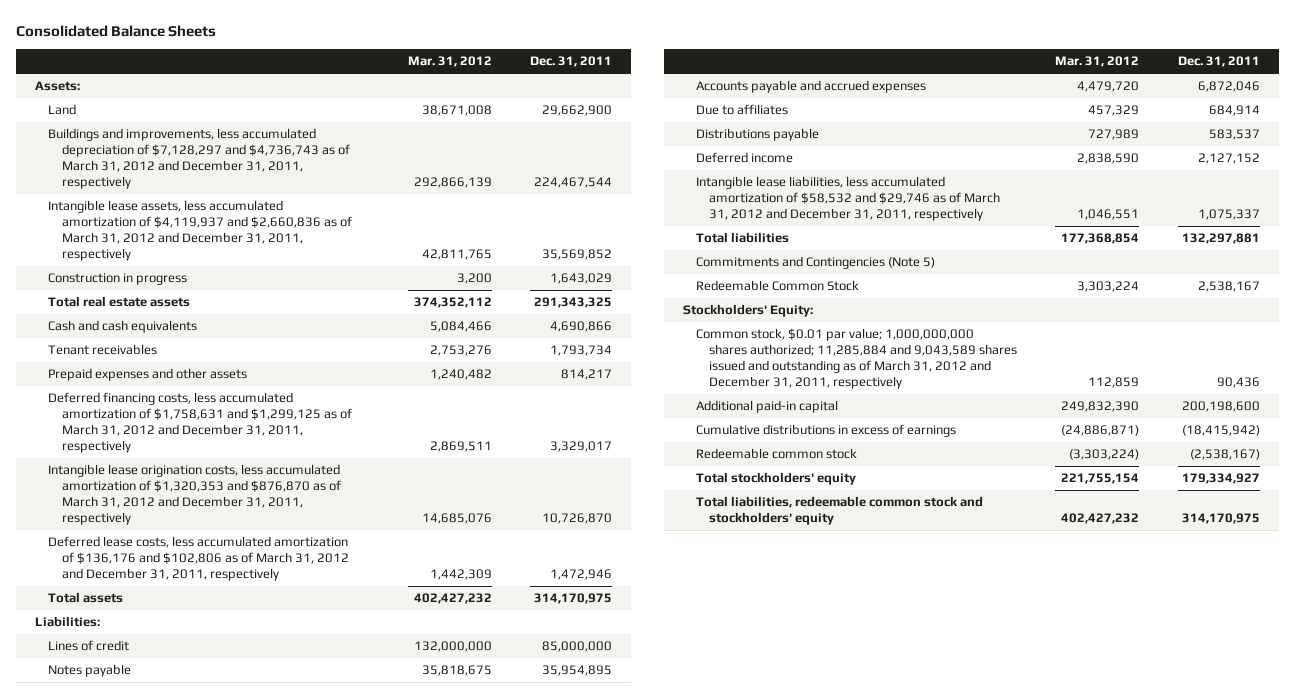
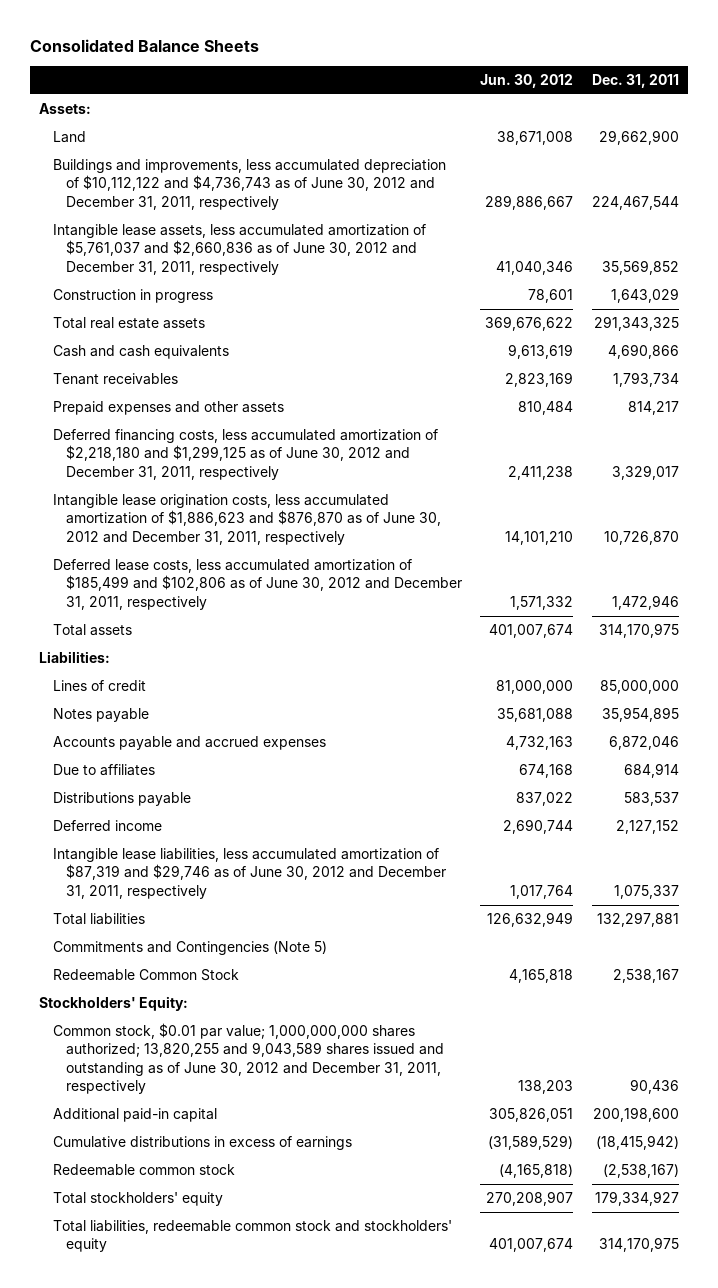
[407,56,492,68] Mar. 31, 2012 -> none
none -> [480,73,574,88] Jun. 30, 2012
[48,128,350,190] Buildings and improvements, less accumulated depreciation of $7,128,297 and $4,736,743 as of March 31, 2012 and December 31, 2011, respectively -> [52,159,446,210] Buildings and improvements, less accumulated depreciation of $10,112,122 and $4,736,743 as of June 30, 2012 and December 31, 2011, respectively
[48,200,352,262] Intangible lease assets, less accumulated amortization of $4,119,937 and $2,660,836 as of March 31, 2012 and December 31, 2011, respectively -> [52,224,426,275] Intangible lease assets, less accumulated amortization of $5,761,037 and $2,660,836 as of June 30, 2012 and December 31, 2011, respectively
[48,392,352,454] Deferred financing costs, less accumulated amortization of $1,758,631 and $1,299,125 as of March 31, 2012 and December 31, 2011, respectively -> [52,429,438,480] Deferred financing costs, less accumulated amortization of $2,218,180 and $1,299,125 as of June 30, 2012 and December 31, 2011, respectively
[48,464,341,526] Intangible lease origination costs, less accumulated amortization of $1,320,353 and $876,870 as of March 31, 2012 and December 31, 2011, respectively -> [52,494,442,545] Intangible lease origination costs, less accumulated amortization of $1,886,623 and $876,870 as of June 30, 2012 and December 31, 2011, respectively
[48,536,349,582] Deferred lease costs, less accumulated amortization of $136,176 and $102,806 as of March 31, 2012 and December 31, 2011, respectively -> [52,559,463,610] Deferred lease costs, less accumulated amortization of $185,499 and $102,806 as of June 30, 2012 and December 31, 2011, respectively
[695,176,1001,222] Intangible lease liabilities, less accumulated amortization of $58,532 and $29,746 as of March 31, 2012 and December 31, 2011, respectively -> [52,848,447,899] Intangible lease liabilities, less accumulated amortization of $87,319 and $29,746 as of June 30, 2012 and December 31, 2011, respectively
[695,328,1018,390] Common stock, $0.01 par value; 1,000,000,000 shares authorized; 11,285,884 and 9,043,589 shares issued and outstanding as of March 31, 2012 and December 31, 2011, respectively -> [52,1023,445,1094] Common stock, $0.01 par value; 1,000,000,000 shares authorized; 13,820,255 and 9,043,589 shares issued and outstanding as of June 30, 2012 and December 31, 2011, respectively

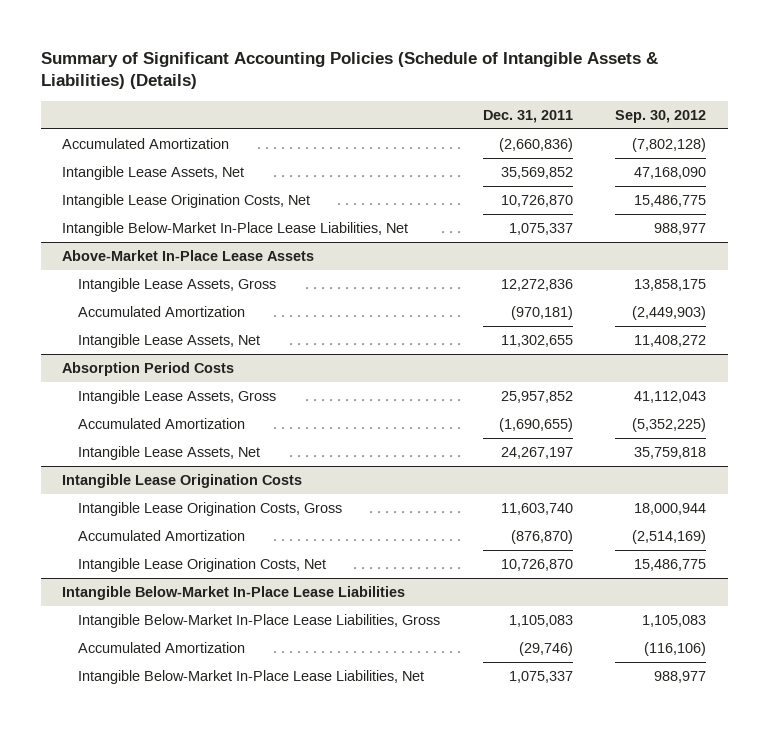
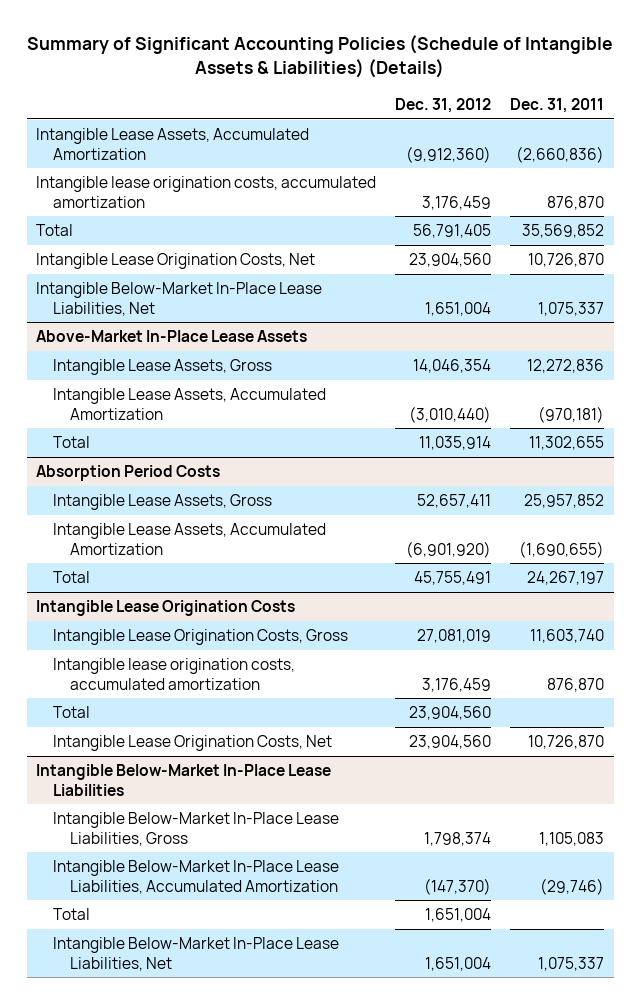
[615,110,707,124] Sep. 30, 2012 -> none
none -> [395,97,492,113] Dec. 31, 2012
[62,137,230,149] Accumulated Amortization -> [36,128,310,160] Intangible Lease Assets, Accumulated Amortization
none -> [36,176,377,208] Intangible lease origination costs, accumulated amortization
[62,165,245,180] Intangible Lease Assets, Net -> [36,224,74,237] Total
[77,305,245,317] Accumulated Amortization -> [53,388,327,420] Intangible Lease Assets, Accumulated Amortization
[77,333,260,348] Intangible Lease Assets, Net -> [53,436,91,449] Total
[77,417,245,429] Accumulated Amortization -> [53,523,327,555] Intangible Lease Assets, Accumulated Amortization
[77,445,260,460] Intangible Lease Assets, Net -> [53,571,91,584] Total
[77,529,245,541] Accumulated Amortization -> none
none -> [53,658,296,690] Intangible lease origination costs, accumulated amortization
none -> [53,706,91,719] Total
[77,641,245,653] Accumulated Amortization -> [53,860,340,894] Intangible Below-Market In-Place Lease Liabilities, Accumulated Amortization
none -> [53,908,91,921] Total

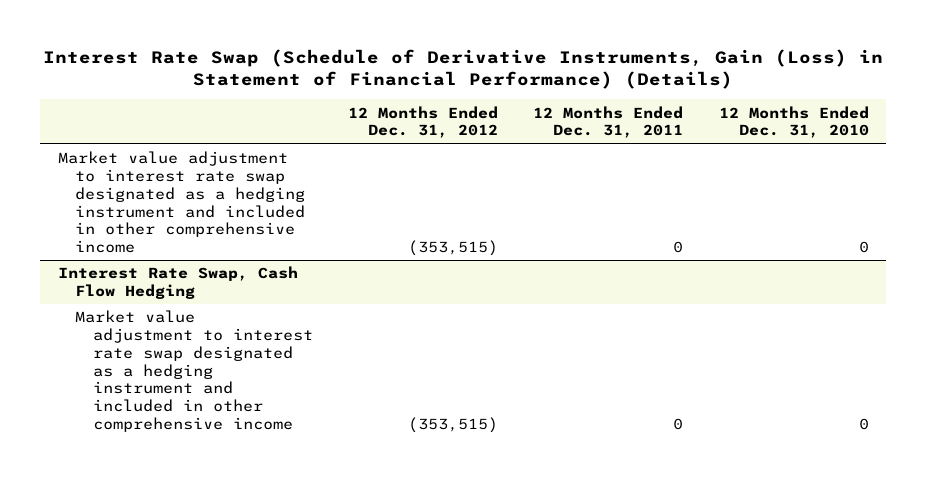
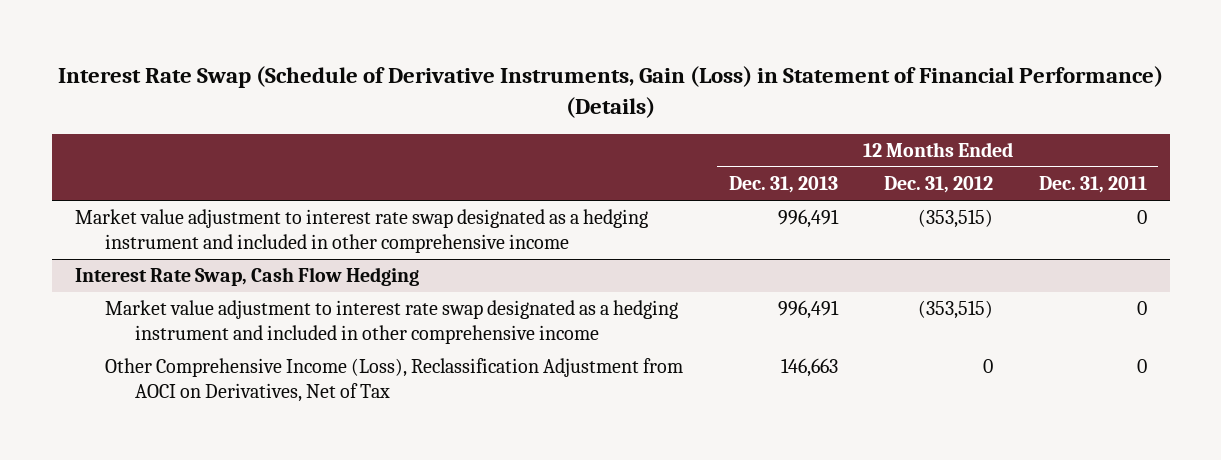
[718,105,869,139] 12 Months Ended Dec. 31, 2010 -> none
none -> [728,176,838,194] Dec. 31, 2013
none -> [104,358,683,402] Other Comprehensive Income (Loss), Reclassification Adjustment from AOCI on Derivatives, Net of Tax

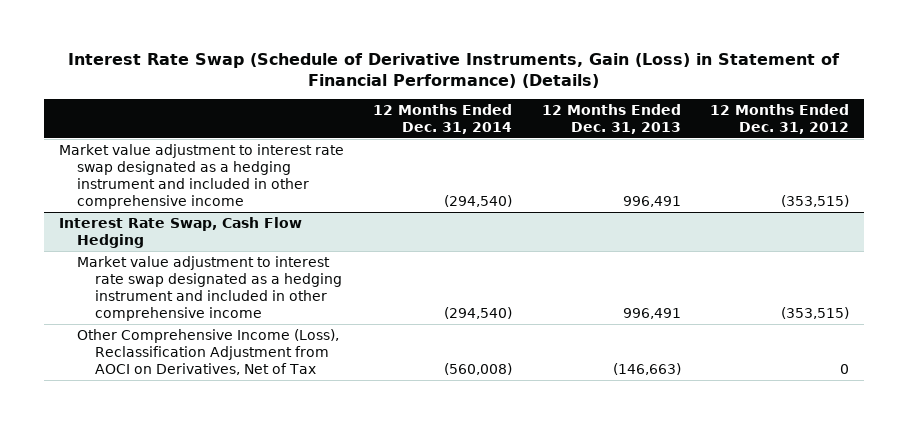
[1038,176,1147,194] Dec. 31, 2011 -> none
none -> [373,103,513,134] 12 Months Ended Dec. 31, 2014
[780,358,838,378] 146,663 -> [612,362,681,375] (146,663)

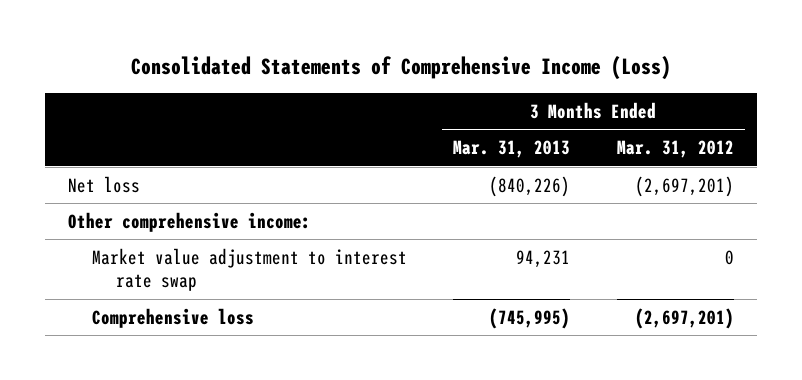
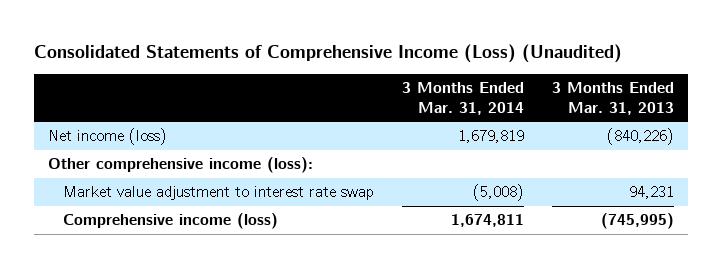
[130,56,671,81] Consolidated Statements of Comprehensive Income (Loss) -> [34,44,623,64] Consolidated Statements of Comprehensive Income (Loss) (Unaudited)
[616,140,734,159] Mar. 31, 2012 -> none
none -> [402,82,525,115] 3 Months Ended Mar. 31, 2014
[67,175,140,193] Net loss -> [48,128,168,146] Net income (loss)
[67,211,311,232] Other comprehensive income: -> [48,157,314,174] Other comprehensive income (loss):
[92,307,255,328] Comprehensive loss -> [63,213,279,230] Comprehensive income (loss)

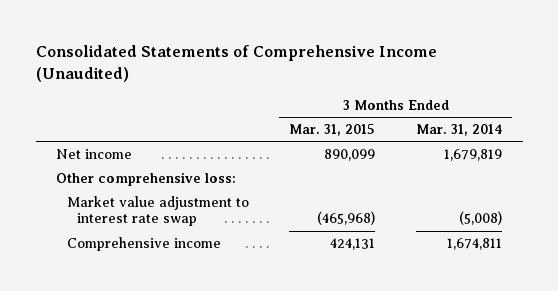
[34,44,623,64] Consolidated Statements of Comprehensive Income (Loss) (Unaudited) -> [35,45,437,82] Consolidated Statements of Comprehensive Income (Unaudited)
[551,82,674,115] 3 Months Ended Mar. 31, 2013 -> none
none -> [289,123,376,136] Mar. 31, 2015
[48,128,168,146] Net income (loss) -> [56,148,133,159] Net income
[48,157,314,174] Other comprehensive income (loss): -> [56,171,237,186] Other comprehensive loss:
[63,213,279,230] Comprehensive income (loss) -> [66,236,221,251] Comprehensive income

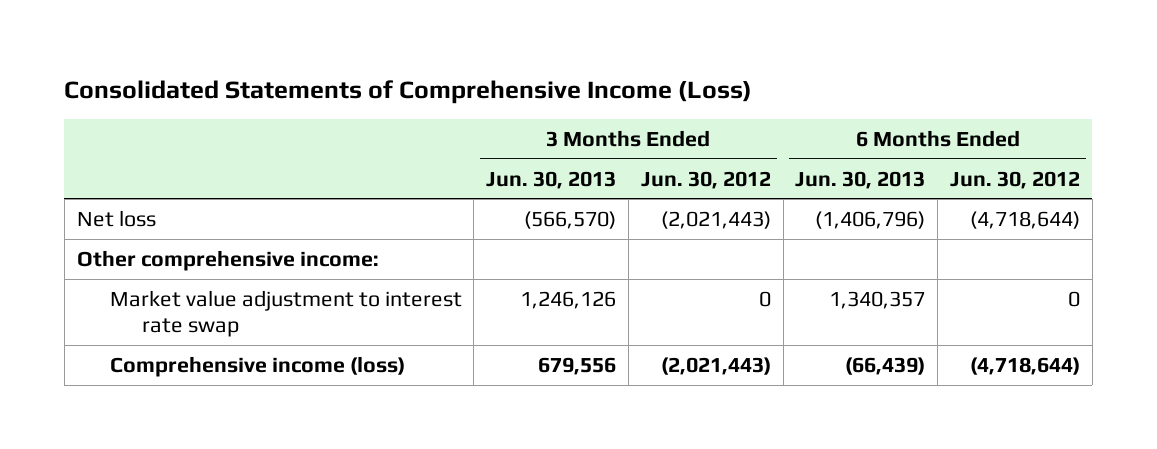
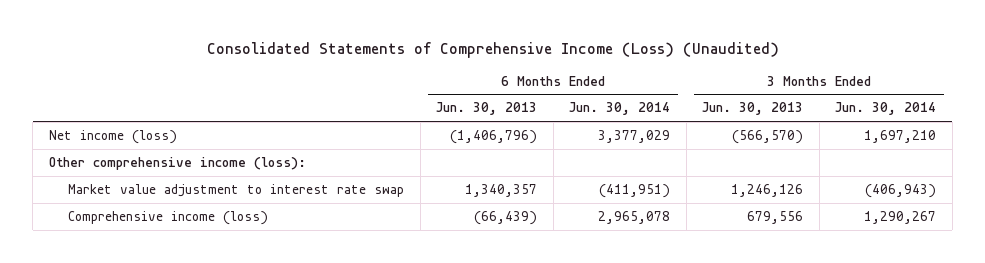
[64,79,753,104] Consolidated Statements of Comprehensive Income (Loss) -> [206,41,779,58] Consolidated Statements of Comprehensive Income (Loss) (Unaudited)
[640,170,771,189] Jun. 30, 2012 -> none
[949,170,1080,189] Jun. 30, 2012 -> none
none -> [569,102,671,116] Jun. 30, 2014
none -> [835,102,937,116] Jun. 30, 2014
[76,209,156,227] Net loss -> [48,130,177,145] Net income (loss)
[76,249,379,271] Other comprehensive income: -> [48,157,306,171] Other comprehensive income (loss):

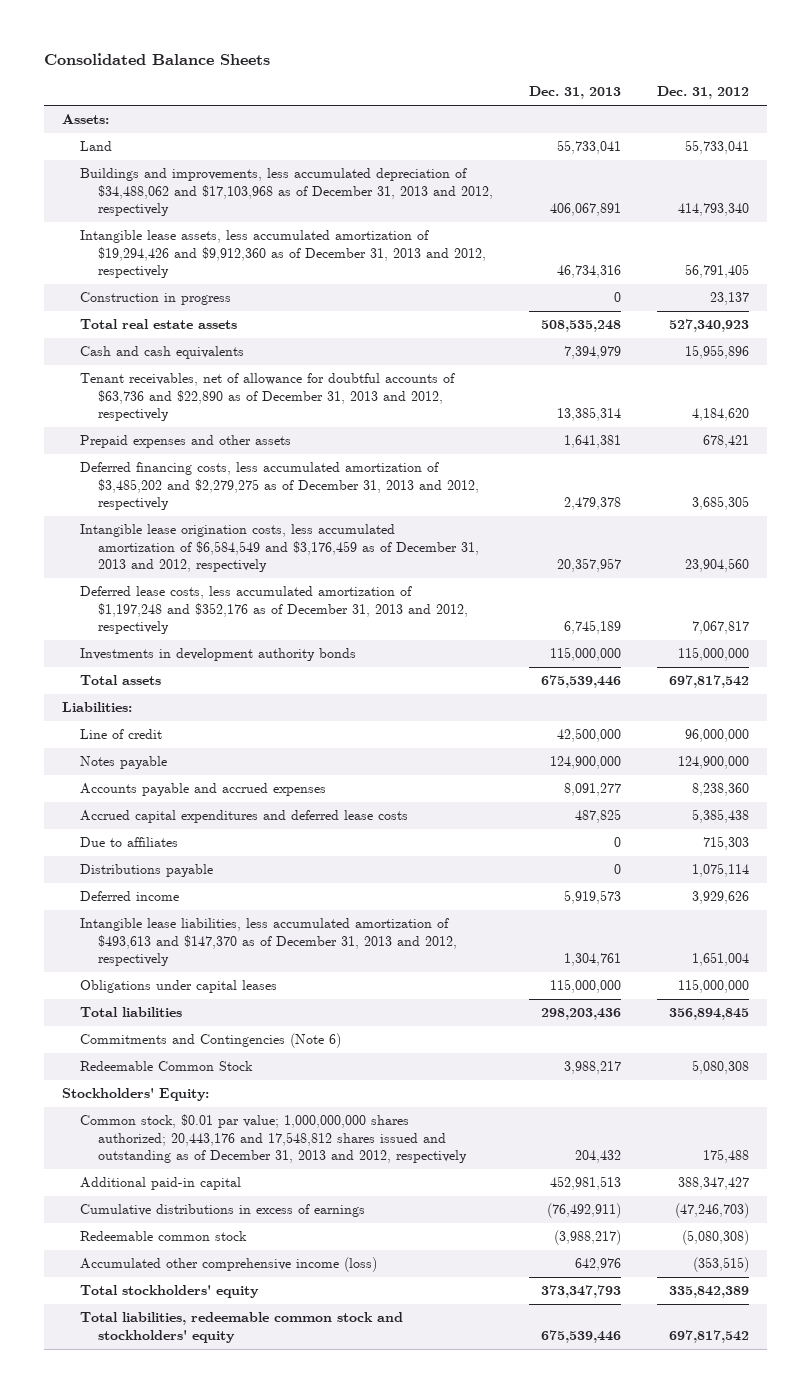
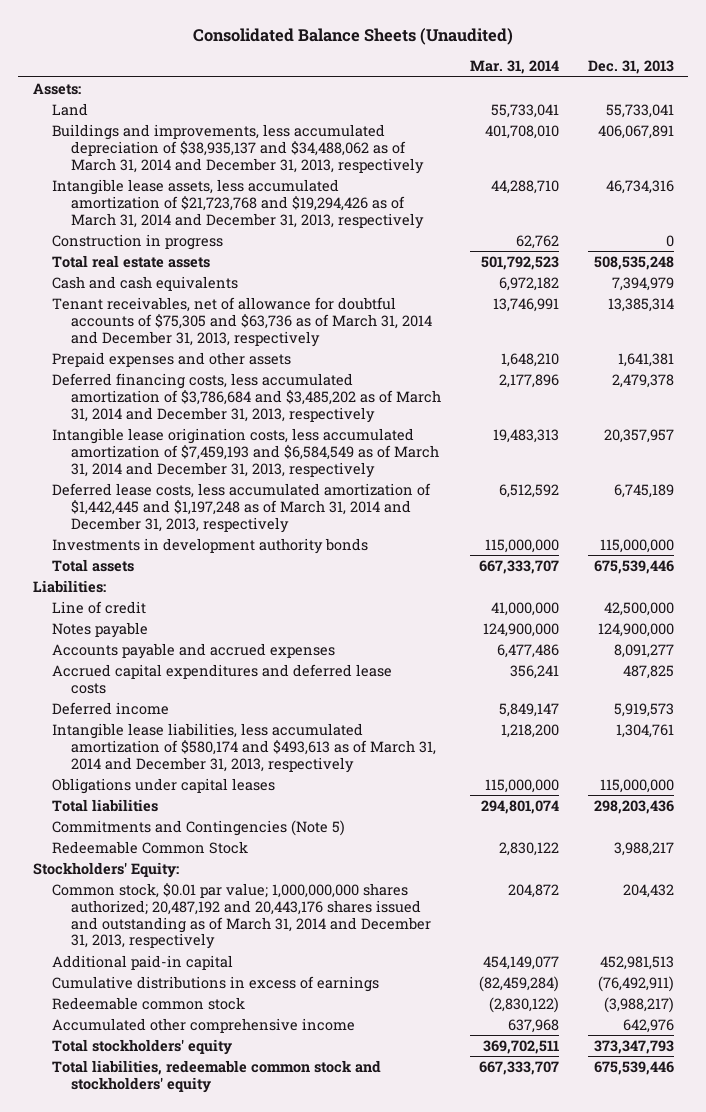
[43,52,270,65] Consolidated Balance Sheets -> [193,27,514,45] Consolidated Balance Sheets (Unaudited)
[657,86,750,100] Dec. 31, 2012 -> none
none -> [469,60,559,75] Mar. 31, 2014
[79,168,494,217] Buildings and improvements, less accumulated depreciation of $34,488,062 and $17,103,968 as of December 31, 2013 and 2012, respectively -> [51,123,424,174] Buildings and improvements, less accumulated depreciation of $38,935,137 and $34,488,062 as of March 31, 2014 and December 31, 2013, respectively
[79,230,487,279] Intangible lease assets, less accumulated amortization of $19,294,426 and $9,912,360 as of December 31, 2013 and 2012, respectively -> [51,178,424,229] Intangible lease assets, less accumulated amortization of $21,723,768 and $19,294,426 as of March 31, 2014 and December 31, 2013, respectively
[79,373,455,422] Tenant receivables, net of allowance for doubtful accounts of $63,736 and $22,890 as of December 31, 2013 and 2012, respectively -> [51,296,432,347] Tenant receivables, net of allowance for doubtful accounts of $75,305 and $63,736 as of March 31, 2014 and December 31, 2013, respectively
[79,462,480,511] Deferred financing costs, less accumulated amortization of $3,485,202 and $2,279,275 as of December 31, 2013 and 2012, respectively -> [51,372,441,423] Deferred financing costs, less accumulated amortization of $3,786,684 and $3,485,202 as of March 31, 2014 and December 31, 2013, respectively
[79,524,480,573] Intangible lease origination costs, less accumulated amortization of $6,584,549 and $3,176,459 as of December 31, 2013 and 2012, respectively -> [51,427,439,478] Intangible lease origination costs, less accumulated amortization of $7,459,193 and $6,584,549 as of March 31, 2014 and December 31, 2013, respectively
[79,586,469,635] Deferred lease costs, less accumulated amortization of $1,197,248 and $352,176 as of December 31, 2013 and 2012, respectively -> [51,482,431,533] Deferred lease costs, less accumulated amortization of $1,442,445 and $1,197,248 as of March 31, 2014 and December 31, 2013, respectively
[79,837,178,848] Due to affiliates -> none
[79,864,213,878] Distributions payable -> none
[79,918,458,967] Intangible lease liabilities, less accumulated amortization of $493,613 and $147,370 as of December 31, 2013 and 2012, respectively -> [51,722,436,773] Intangible lease liabilities, less accumulated amortization of $580,174 and $493,613 as of March 31, 2014 and December 31, 2013, respectively
[79,1033,341,1049] Commitments and Contingencies (Note 6) -> [51,819,345,836] Commitments and Contingencies (Note 5)
[79,1114,468,1164] Common stock, $0.01 par value; 1,000,000,000 shares authorized; 20,443,176 and 17,548,812 shares issued and outstanding as of December 31, 2013 and 2012, respectively -> [51,882,431,950] Common stock, $0.01 par value; 1,000,000,000 shares authorized; 20,487,192 and 20,443,176 shares issued and outstanding as of March 31, 2014 and December 31, 2013, respectively
[79,1257,377,1273] Accumulated other comprehensive income (loss) -> [51,1017,355,1033] Accumulated other comprehensive income

